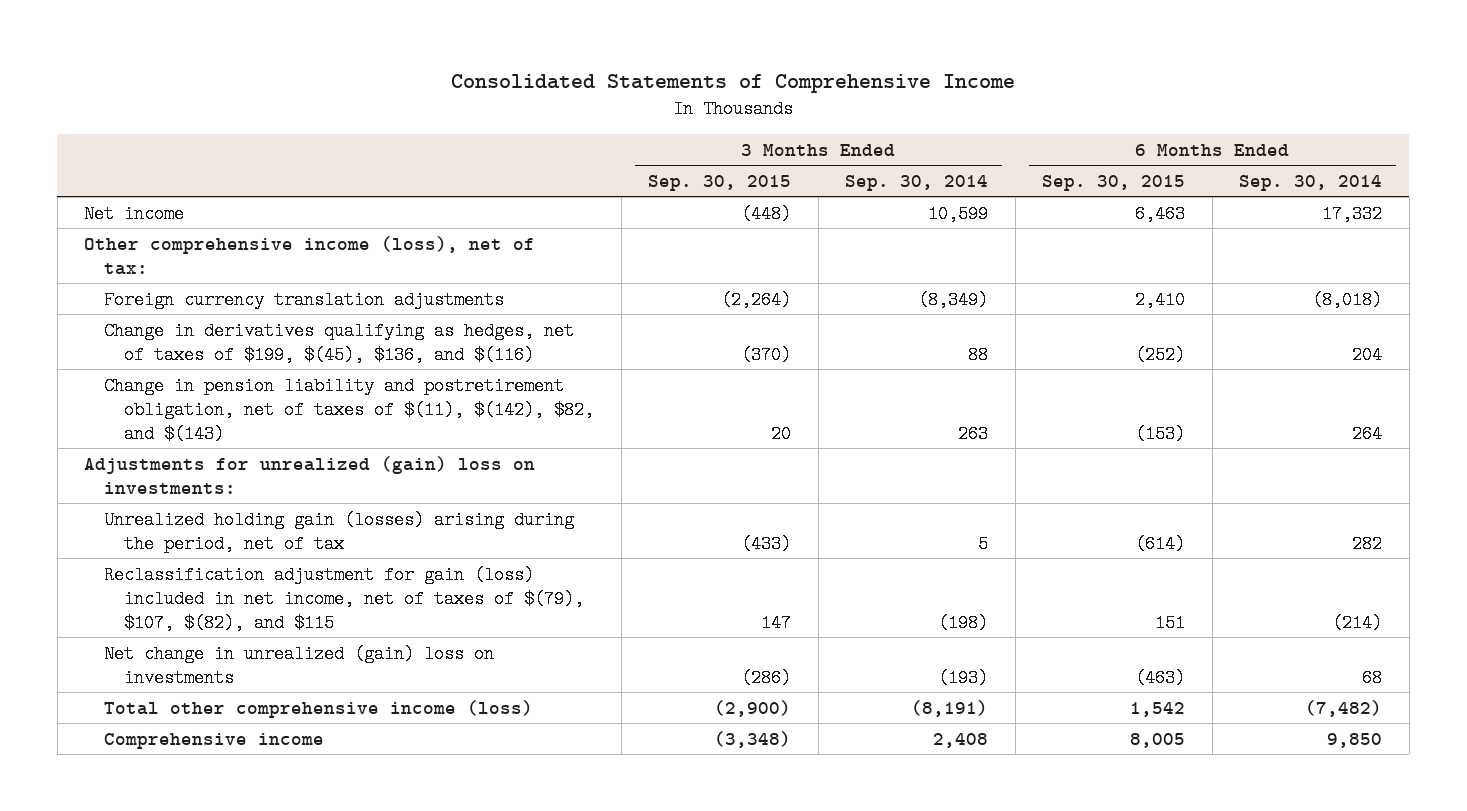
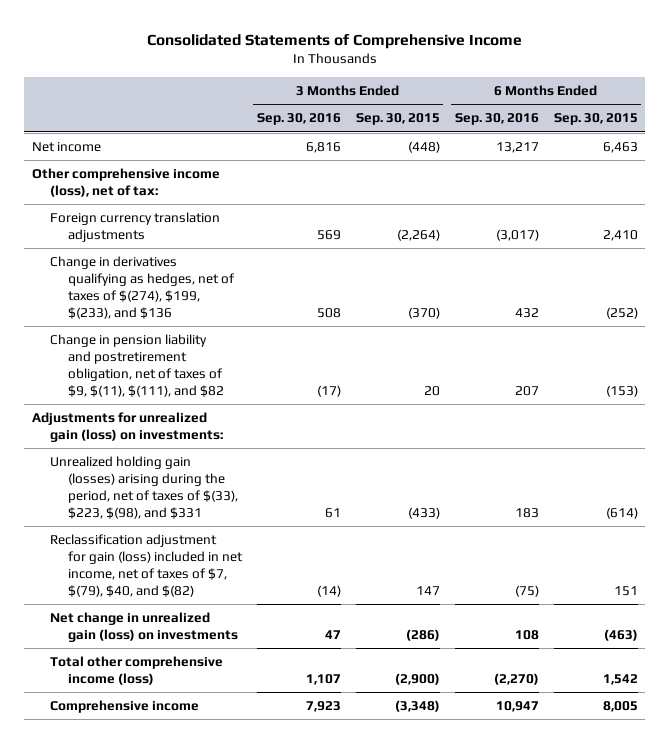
[845,174,989,191] Sep. 30, 2014 -> none
[1239,174,1383,191] Sep. 30, 2014 -> none
none -> [256,113,341,126] Sep. 30, 2016
none -> [454,113,539,126] Sep. 30, 2016
[104,321,575,364] Change in derivatives qualifying as hedges, net of taxes of $199, $(45), $136, and $(116) -> [49,256,235,319] Change in derivatives qualifying as hedges, net of taxes of $(274), $199, $(233), and $136
[104,376,595,444] Change in pension liability and postretirement obligation, net of taxes of $(11), $(142), $82, and $(143) -> [49,334,224,397] Change in pension liability and postretirement obligation, net of taxes of $9, $(11), $(111), and $82
[84,455,536,494] Adjustments for unrealized (gain) loss on investments: -> [31,412,223,442] Adjustments for unrealized gain (loss) on investments:
[104,510,575,553] Unrealized holding gain (losses) arising during the period, net of tax -> [49,456,238,519] Unrealized holding gain (losses) arising during the period, net of taxes of $(33), $223, $(98), and $331
[104,565,585,633] Reclassification adjustment for gain (loss) included in net income, net of taxes of $(79), $107, $(82), and $115 -> [49,534,243,597] Reclassification adjustment for gain (loss) included in net income, net of taxes of $7, $(79), $40, and $(82)
[104,644,495,687] Net change in unrealized (gain) loss on investments -> [49,612,238,642] Net change in unrealized gain (loss) on investments

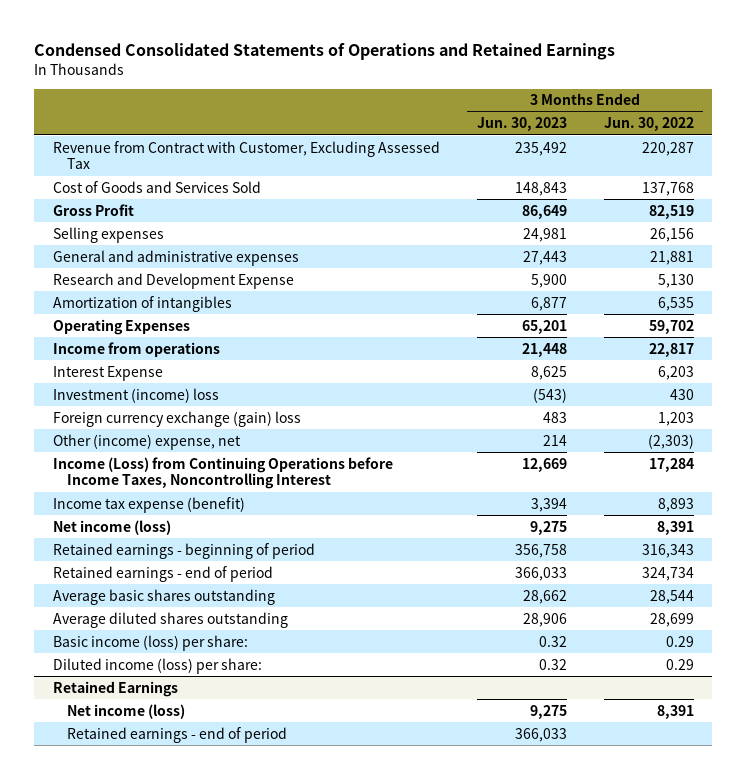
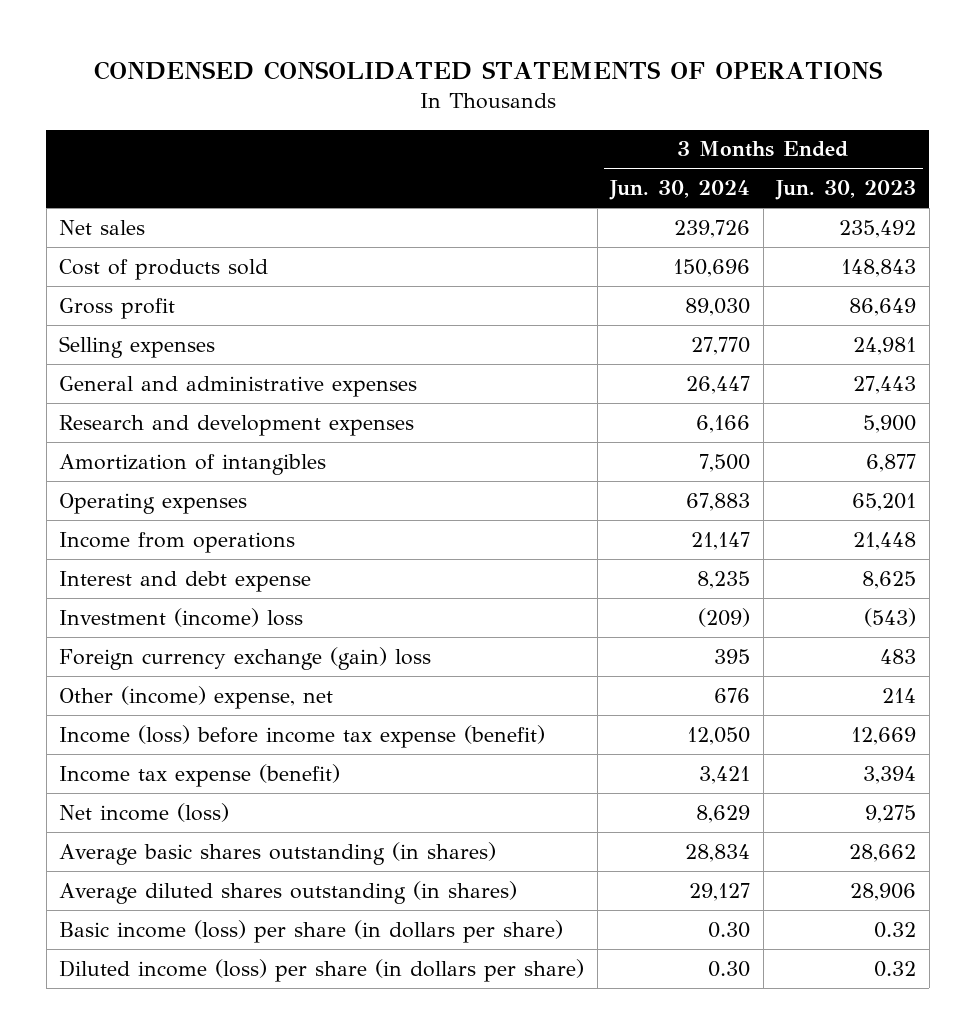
[34,42,616,60] Condensed Consolidated Statements of Operations and Retained Earnings -> [93,61,882,81] CONDENSED CONSOLIDATED STATEMENTS OF OPERATIONS
[603,117,694,132] Jun. 30, 2022 -> none
none -> [609,180,751,201] Jun. 30, 2024
[52,140,440,170] Revenue from Contract with Customer, Excluding Assessed Tax -> [59,219,146,235] Net sales
[52,180,261,193] Cost of Goods and Services Sold -> [59,258,269,280] Cost of products sold
[52,203,134,216] Gross Profit -> [59,297,176,319] Gross profit
[52,272,294,289] Research and Development Expense -> [59,414,415,436] Research and development expenses
[52,318,190,335] Operating Expenses -> [59,492,248,514] Operating expenses
[52,365,163,381] Interest Expense -> [59,570,312,592] Interest and debt expense
[52,456,393,490] Income (Loss) from Continuing Operations before Income Taxes, Noncontrolling Interest -> [59,724,546,748] Income (loss) before income tax expense (benefit)
[52,542,315,559] Retained earnings - beginning of period -> none
[52,565,273,582] Retained earnings - end of period -> none
[52,680,178,697] Retained Earnings -> none
[67,703,186,719] Net income (loss) -> none
[67,726,288,743] Retained earnings - end of period -> none
[52,588,275,605] Average basic shares outstanding -> [59,841,497,865] Average basic shares outstanding (in shares)
[52,611,288,628] Average diluted shares outstanding -> [59,880,518,904] Average diluted shares outstanding (in shares)
[52,634,248,651] Basic income (loss) per share: -> [59,919,564,943] Basic income (loss) per share (in dollars per share)
[52,657,262,674] Diluted income (loss) per share: -> [59,958,585,982] Diluted income (loss) per share (in dollars per share)

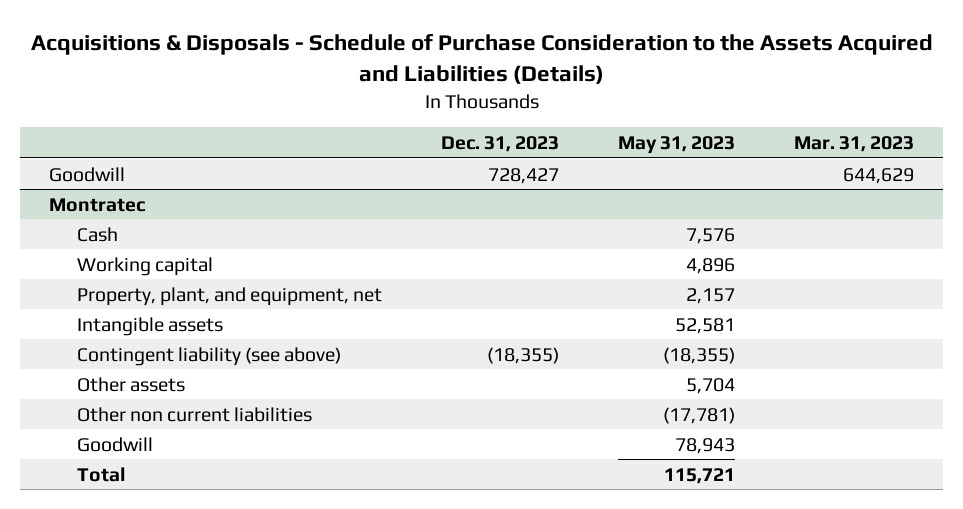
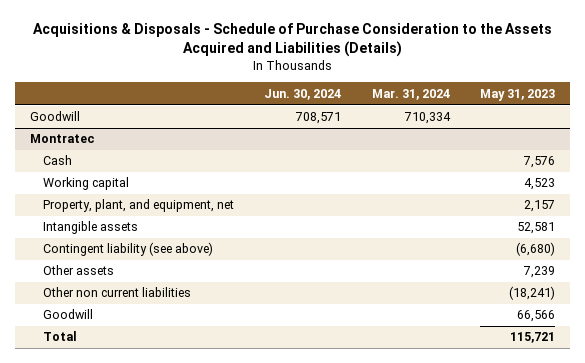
[440,135,559,152] Dec. 31, 2023 -> none
[793,135,914,152] Mar. 31, 2023 -> none
none -> [264,88,342,100] Jun. 30, 2024
none -> [371,88,450,100] Mar. 31, 2024
[685,257,735,274] 4,896 -> [524,178,556,191] 4,523
[662,346,735,364] (18,355) -> [516,242,556,257] (6,680)
[685,377,735,394] 5,704 -> [523,266,556,279] 7,239
[662,406,735,424] (17,781) -> [509,286,556,301] (18,241)
[674,437,735,454] 78,943 -> [517,310,556,323] 66,566

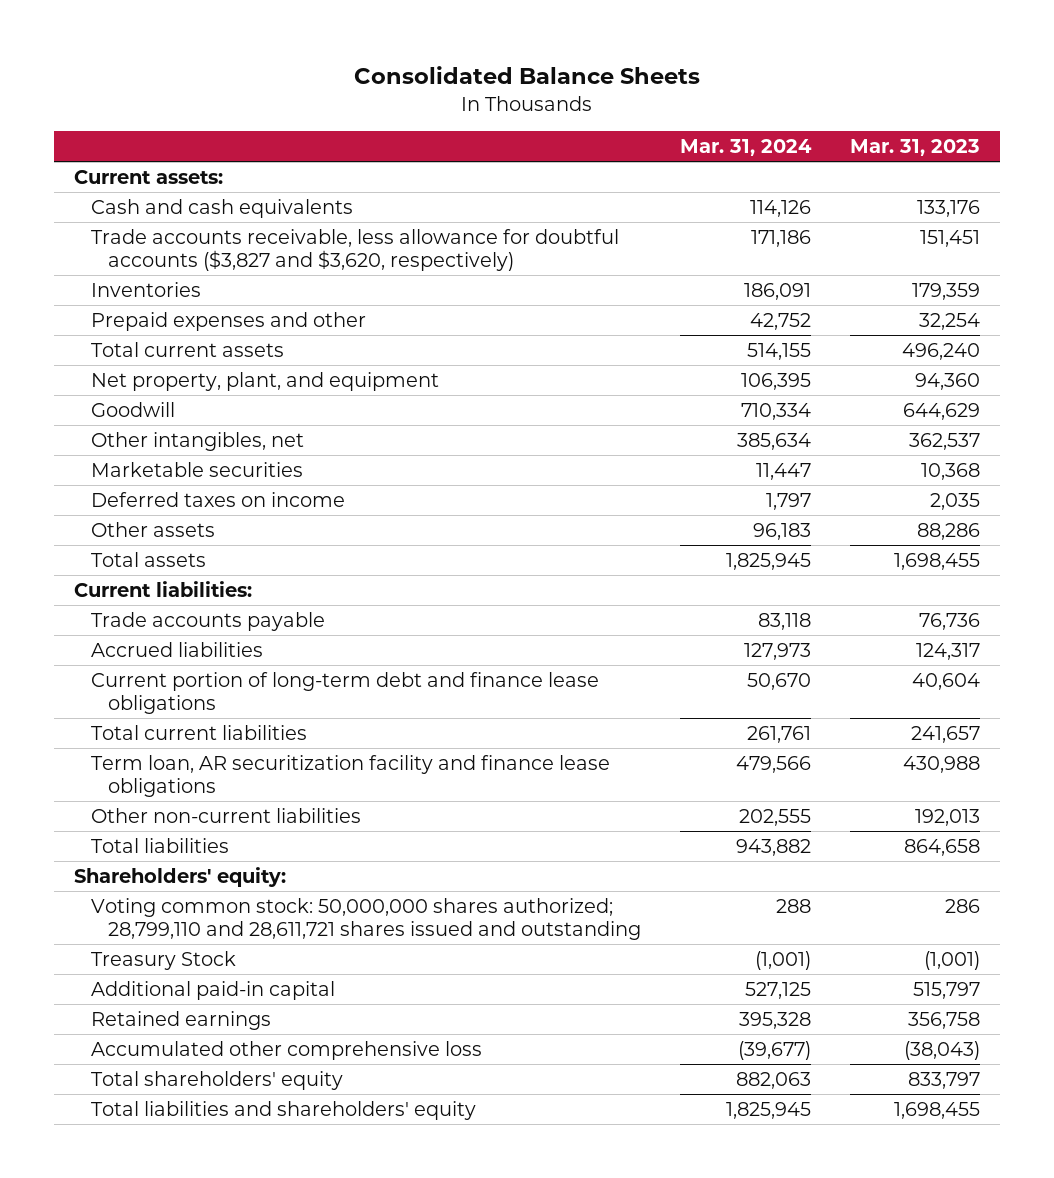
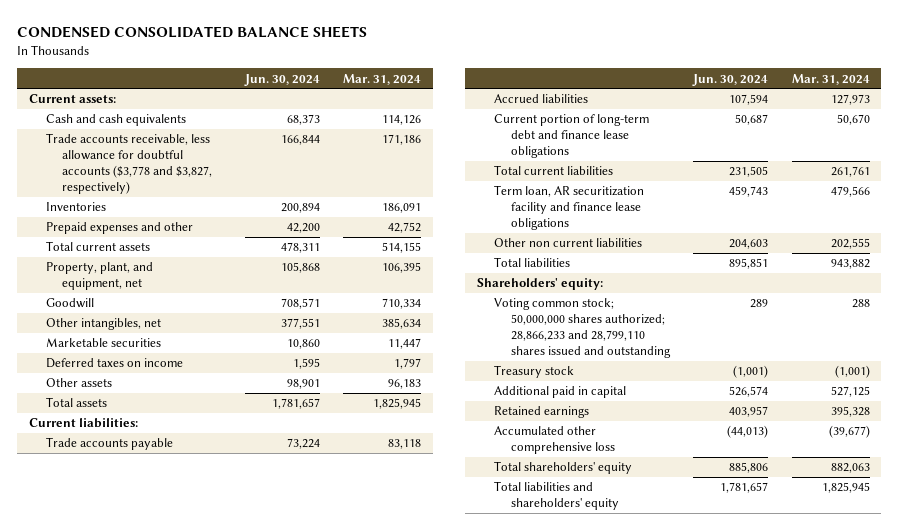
[353,66,700,85] Consolidated Balance Sheets -> [16,26,367,39] CONDENSED CONSOLIDATED BALANCE SHEETS
[850,138,981,156] Mar. 31, 2023 -> none
none -> [243,73,320,86] Jun. 30, 2024
[90,229,619,271] Trade accounts receivable, less allowance for doubtful accounts ($3,827 and $3,620, respectively) -> [45,133,213,195] Trade accounts receivable, less allowance for doubtful accounts ($3,778 and $3,827, respectively)
[90,372,439,392] Net property, plant, and equipment -> [45,262,153,291] Property, plant, and equipment, net
[90,808,361,824] Other non-current liabilities -> [494,238,643,248] Other non current liabilities
[90,898,642,940] Voting common stock: 50,000,000 shares authorized; 28,799,110 and 28,611,721 shares issued and outstanding -> [494,298,671,359] Voting common stock; 50,000,000 shares authorized; 28,866,233 and 28,799,110 shares issued and outstanding
[90,951,236,971] Treasury Stock -> [494,365,575,379] Treasury stock
[90,981,335,1001] Additional paid-in capital -> [494,386,627,399] Additional paid in capital

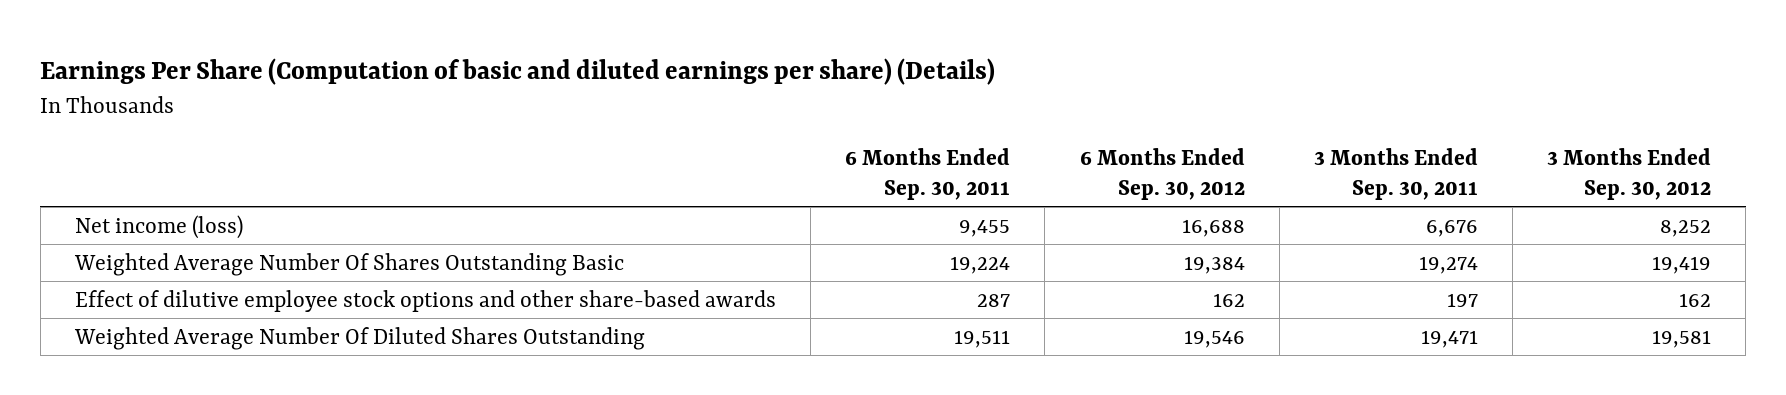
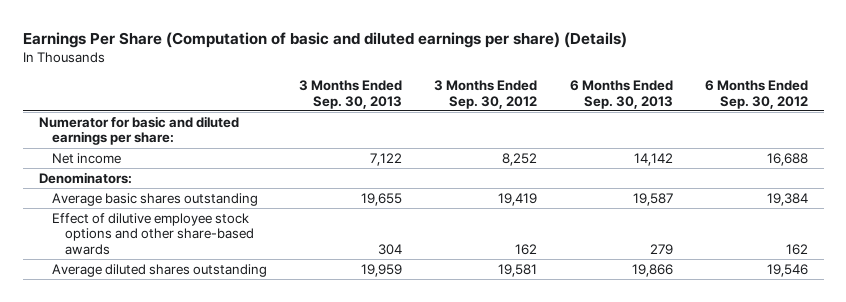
[845,147,1011,200] 6 Months Ended Sep. 30, 2011 -> none
[1313,147,1478,200] 3 Months Ended Sep. 30, 2011 -> none
none -> [299,80,403,109] 3 Months Ended Sep. 30, 2013
none -> [569,80,673,109] 6 Months Ended Sep. 30, 2013
none -> [38,115,239,146] Numerator for basic and diluted earnings per share:
[75,214,244,239] Net income (loss) -> [52,152,122,164] Net income
none -> [38,171,132,184] Denominators:
[74,252,625,276] Weighted Average Number Of Shares Outstanding Basic -> [52,192,259,206] Average basic shares outstanding
[74,326,646,350] Weighted Average Number Of Diluted Shares Outstanding -> [52,263,268,277] Average diluted shares outstanding

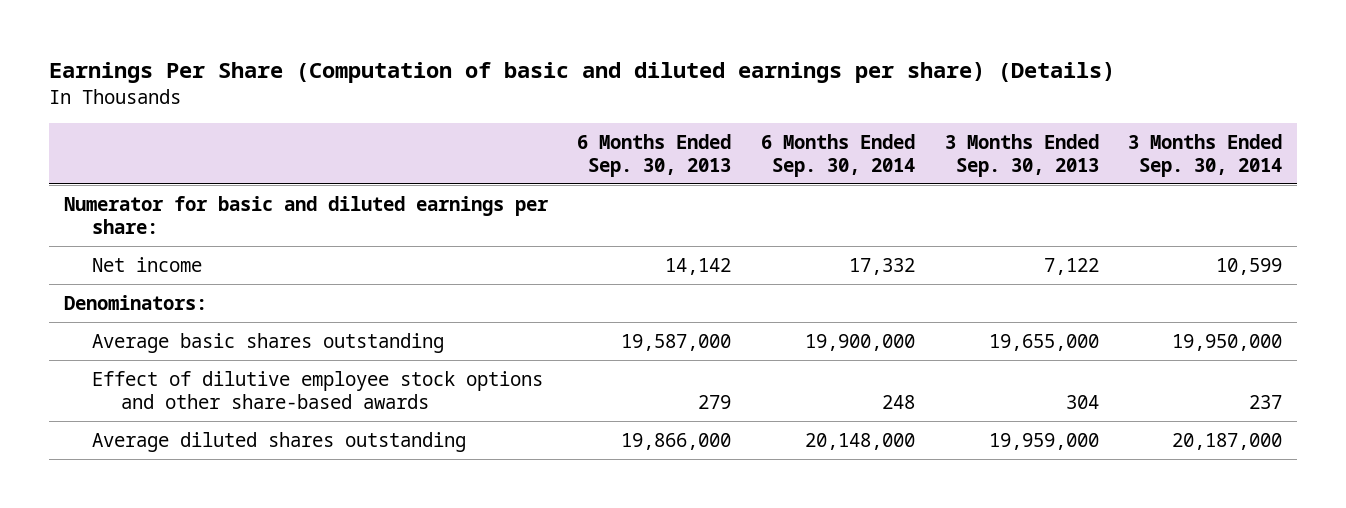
[434,80,538,109] 3 Months Ended Sep. 30, 2012 -> none
[704,80,808,109] 6 Months Ended Sep. 30, 2012 -> none
none -> [760,133,915,177] 6 Months Ended Sep. 30, 2014
none -> [1128,133,1283,177] 3 Months Ended Sep. 30, 2014
[361,192,403,206] 19,655 -> [988,333,1099,351] 19,655,000
[632,192,673,206] 19,587 -> [621,333,732,351] 19,587,000
[361,263,403,277] 19,959 -> [988,432,1099,450] 19,959,000
[631,263,673,277] 19,866 -> [621,432,732,450] 19,866,000

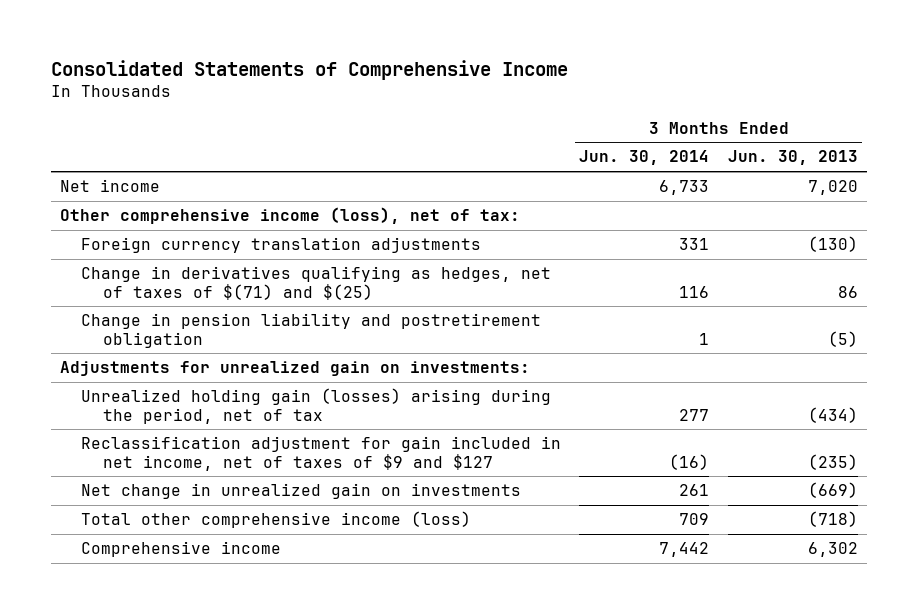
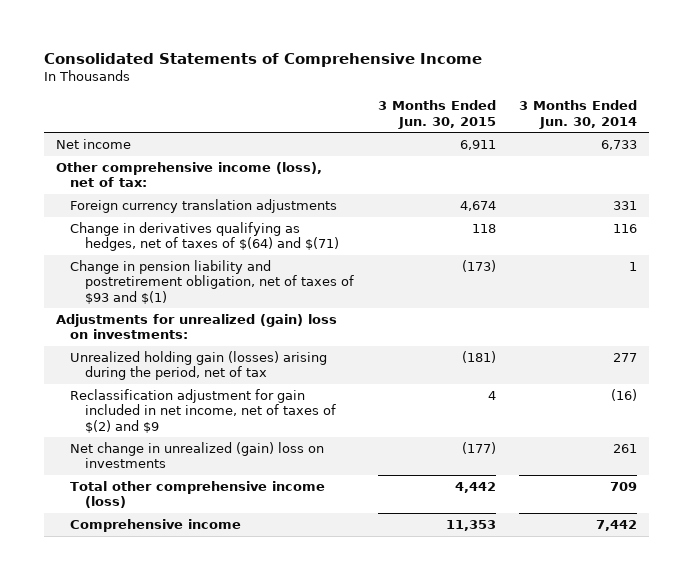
[727,150,858,166] Jun. 30, 2013 -> none
none -> [377,100,496,129] 3 Months Ended Jun. 30, 2015
[81,266,552,300] Change in derivatives qualifying as hedges, net of taxes of $(71) and $(25) -> [70,222,340,252] Change in derivatives qualifying as hedges, net of taxes of $(64) and $(71)
[81,313,542,348] Change in pension liability and postretirement obligation -> [70,260,355,304] Change in pension liability and postretirement obligation, net of taxes of $93 and $(1)
[59,361,530,377] Adjustments for unrealized gain on investments: -> [55,314,337,340] Adjustments for unrealized (gain) loss on investments:
[81,436,562,471] Reclassification adjustment for gain included in net income, net of taxes of $9 and $127 -> [70,389,337,433] Reclassification adjustment for gain included in net income, net of taxes of $(2) and $9
[81,483,522,500] Net change in unrealized gain on investments -> [70,442,325,469] Net change in unrealized (gain) loss on investments

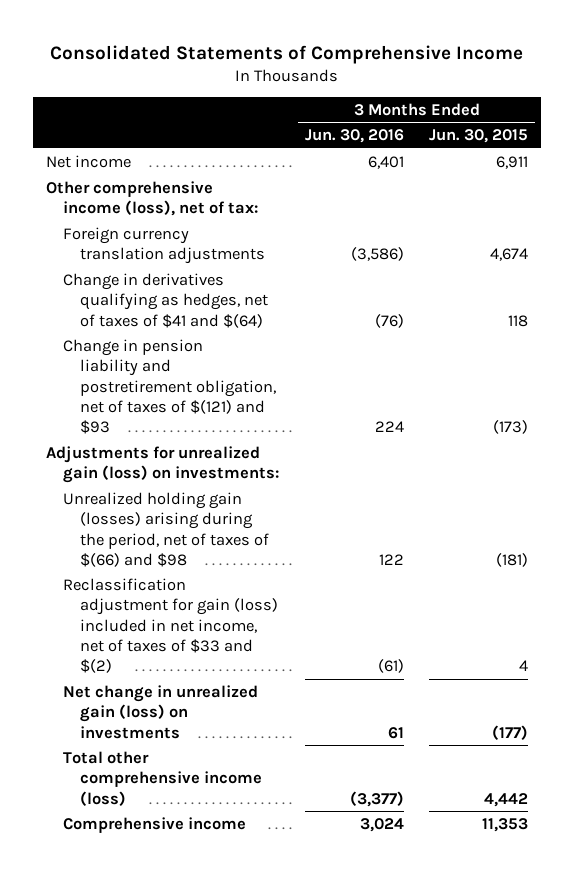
[519,100,638,129] 3 Months Ended Jun. 30, 2014 -> none
none -> [304,129,404,144] Jun. 30, 2016
[70,222,340,252] Change in derivatives qualifying as hedges, net of taxes of $(64) and $(71) -> [63,272,268,328] Change in derivatives qualifying as hedges, net of taxes of $41 and $(64)
[70,260,355,304] Change in pension liability and postretirement obligation, net of taxes of $93 and $(1) -> [63,338,276,435] Change in pension liability and postretirement obligation, net of taxes of $(121) and $93
[55,314,337,340] Adjustments for unrealized (gain) loss on investments: -> [46,445,280,484] Adjustments for unrealized gain (loss) on investments:
[70,351,328,381] Unrealized holding gain (losses) arising during the period, net of tax -> [63,491,269,567] Unrealized holding gain (losses) arising during the period, net of taxes of $(66) and $98
[70,389,337,433] Reclassification adjustment for gain included in net income, net of taxes of $(2) and $9 -> [63,577,278,674] Reclassification adjustment for gain (loss) included in net income, net of taxes of $33 and $(2)
[70,442,325,469] Net change in unrealized (gain) loss on investments -> [63,684,259,739] Net change in unrealized gain (loss) on investments

